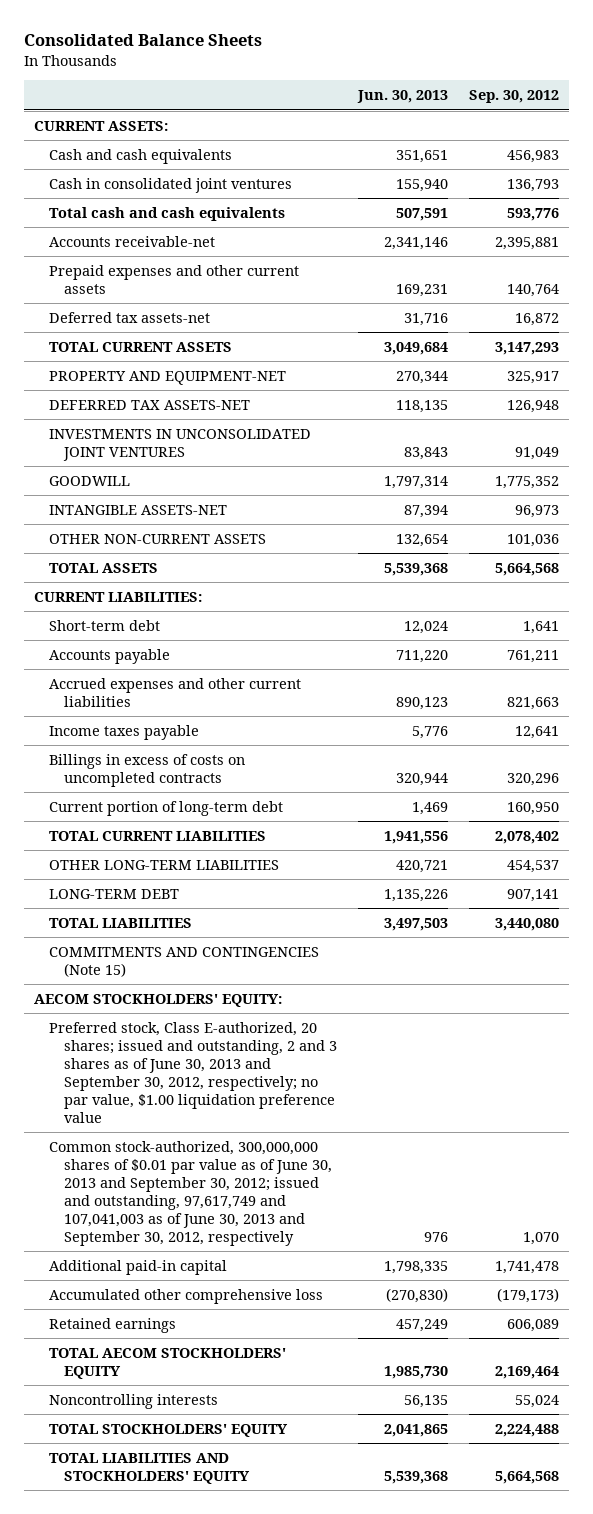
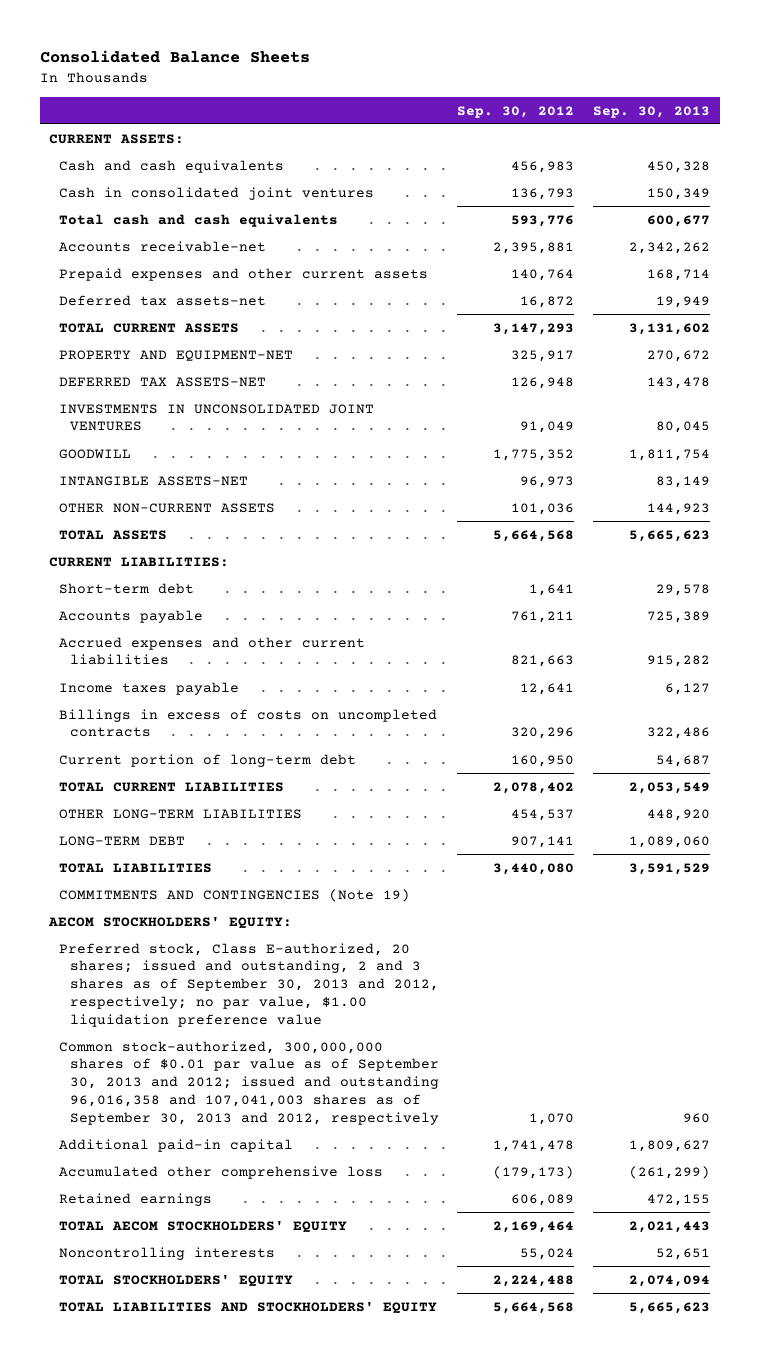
[356,90,448,104] Jun. 30, 2013 -> none
none -> [593,105,711,118] Sep. 30, 2013
[48,946,319,977] COMMITMENTS AND CONTINGENCIES (Note 15) -> [59,888,411,902] COMMITMENTS AND CONTINGENCIES (Note 19)
[48,1021,337,1123] Preferred stock, Class E-authorized, 20 shares; issued and outstanding, 2 and 3 shares as of June 30, 2013 and September 30, 2012, respectively; no par value, $1.00 liquidation preference value -> [59,942,439,1027] Preferred stock, Class E-authorized, 20 shares; issued and outstanding, 2 and 3 shares as of September 30, 2013 and 2012, respectively; no par value, $1.00 liquidation preference value
[48,1140,332,1246] Common stock-authorized, 300,000,000 shares of $0.01 par value as of June 30, 2013 and September 30, 2012; issued and outstanding, 97,617,749 and 107,041,003 as of June 30, 2013 and September 30, 2012, respectively -> [59,1040,439,1125] Common stock-authorized, 300,000,000 shares of $0.01 par value as of September 30, 2013 and 2012; issued and outstanding 96,016,358 and 107,041,003 shares as of September 30, 2013 and 2012, respectively

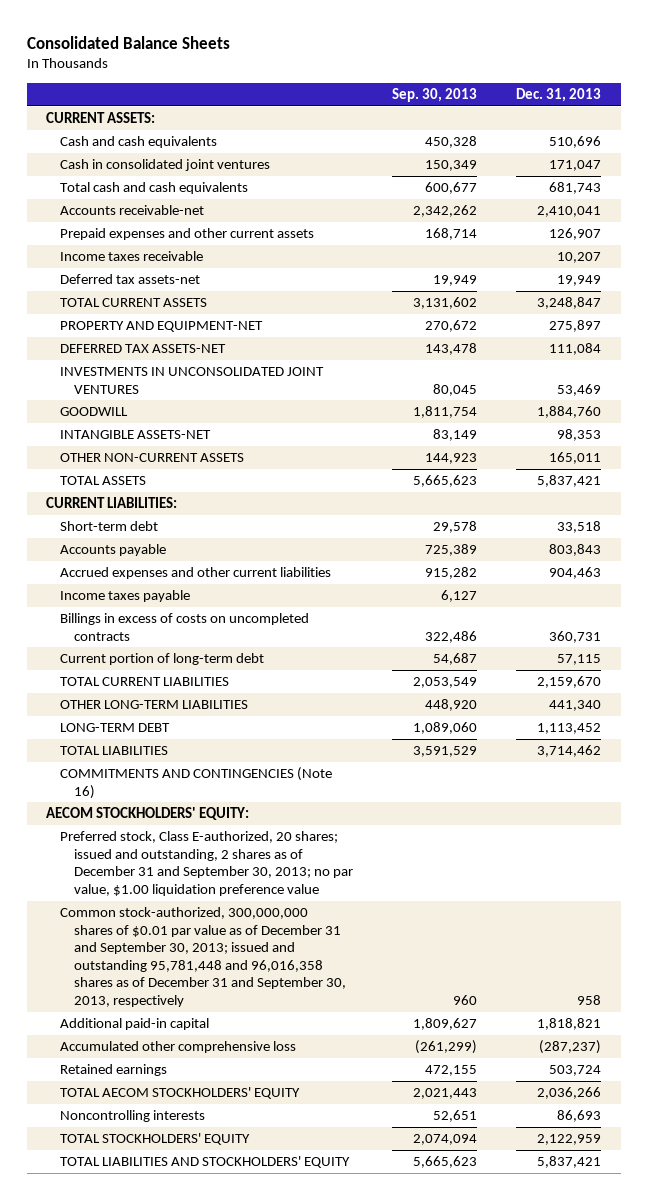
[457,105,575,118] Sep. 30, 2012 -> none
none -> [516,87,602,102] Dec. 31, 2013
none -> [60,251,204,262] Income taxes receivable
[59,888,411,902] COMMITMENTS AND CONTINGENCIES (Note 19) -> [60,767,333,799] COMMITMENTS AND CONTINGENCIES (Note 16)
[59,942,439,1027] Preferred stock, Class E-authorized, 20 shares; issued and outstanding, 2 and 3 shares as of September 30, 2013 and 2012, respectively; no par value, $1.00 liquidation preference value -> [60,831,353,896] Preferred stock, Class E-authorized, 20 shares; issued and outstanding, 2 shares as of December 31 and September 30, 2013; no par value, $1.00 liquidation preference value
[59,1040,439,1125] Common stock-authorized, 300,000,000 shares of $0.01 par value as of September 30, 2013 and 2012; issued and outstanding 96,016,358 and 107,041,003 shares as of September 30, 2013 and 2012, respectively -> [60,907,346,1007] Common stock-authorized, 300,000,000 shares of $0.01 par value as of December 31 and September 30, 2013; issued and outstanding 95,781,448 and 96,016,358 shares as of December 31 and September 30, 2013, respectively

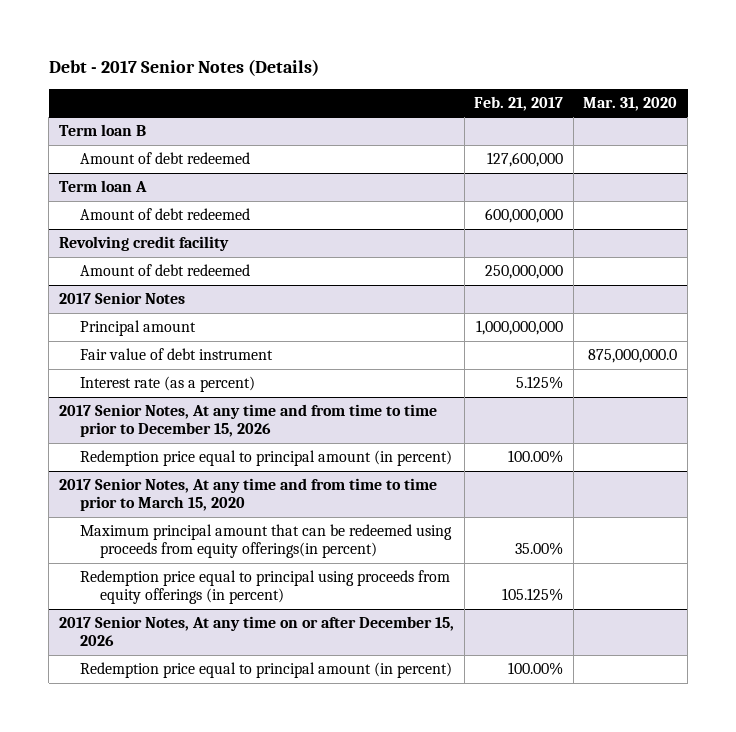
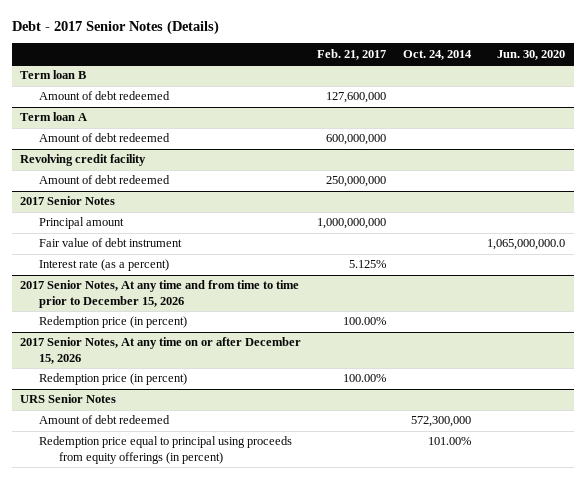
[583,96,678,111] Mar. 31, 2020 -> none
none -> [402,49,472,60] Oct. 24, 2014
none -> [497,49,566,60] Jun. 30, 2020
[58,478,437,512] 2017 Senior Notes, At any time and from time to time prior to March 15, 2020 -> none
[79,524,452,559] Maximum principal amount that can be redeemed using proceeds from equity offerings(in percent) -> none
[79,570,450,605] Redemption price equal to principal using proceeds from equity offerings (in percent) -> none
[79,450,452,467] Redemption price equal to principal amount (in percent) -> [39,316,188,329] Redemption price (in percent)
[79,662,452,679] Redemption price equal to principal amount (in percent) -> [39,373,188,386] Redemption price (in percent)
none -> [19,394,116,404] URS Senior Notes
none -> [39,415,171,425] Amount of debt redeemed
none -> [39,436,293,464] Redemption price equal to principal using proceeds from equity offerings (in percent)

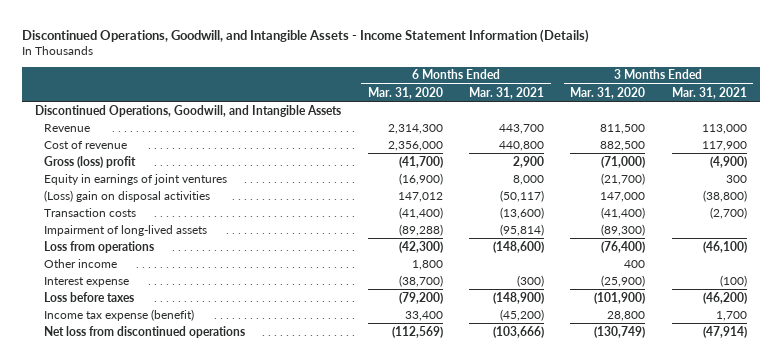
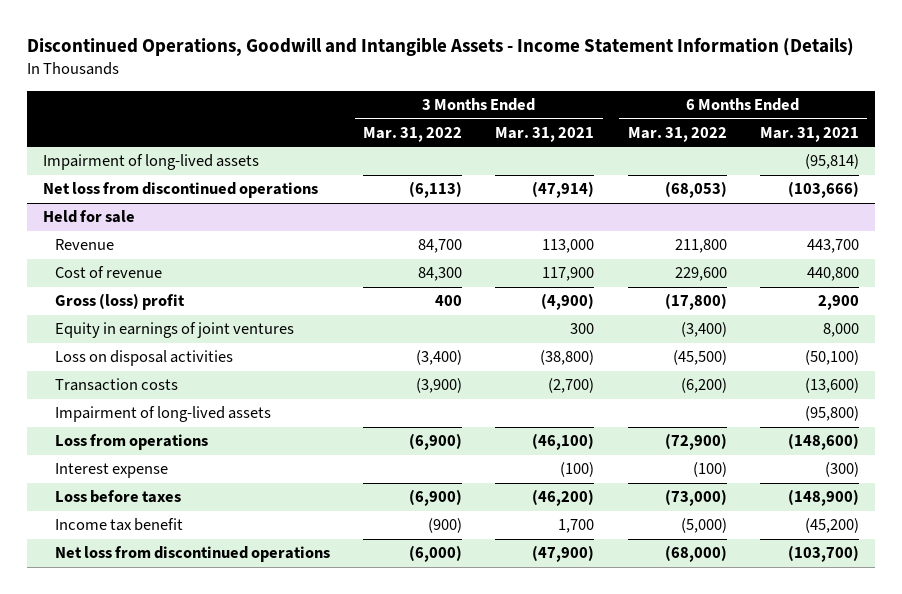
[22,28,590,43] Discontinued Operations, Goodwill, and Intangible Assets - Income Statement Information (Details) -> [26,37,854,57] Discontinued Operations, Goodwill and Intangible Assets - Income Statement Information (Details)
[367,86,443,99] Mar. 31, 2020 -> none
[570,86,646,99] Mar. 31, 2020 -> none
none -> [363,126,463,142] Mar. 31, 2022
none -> [627,126,727,142] Mar. 31, 2022
[35,104,342,117] Discontinued Operations, Goodwill, and Intangible Assets -> none
[43,224,207,236] Impairment of long-lived assets -> [43,154,260,171] Impairment of long-lived assets
[43,325,245,338] Net loss from discontinued operations -> [43,182,319,199] Net loss from discontinued operations
none -> [43,210,136,224] Held for sale
[43,189,210,202] (Loss) gain on disposal activities -> [54,350,233,367] Loss on disposal activities
[500,189,545,202] (50,117) -> [804,350,859,366] (50,100)
none -> [54,406,271,423] Impairment of long-lived assets
[43,258,117,268] Other income -> none
[43,308,194,321] Income tax expense (benefit) -> [54,518,183,532] Income tax benefit
none -> [54,546,330,563] Net loss from discontinued operations

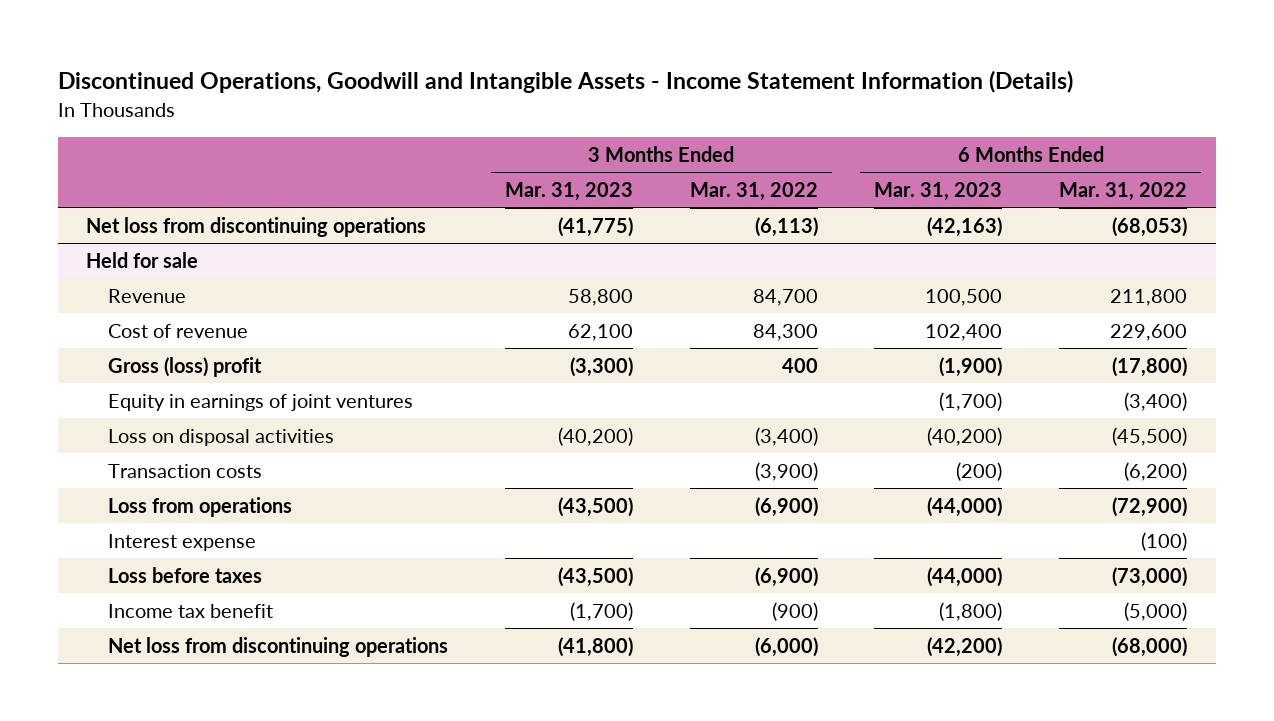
[495,126,595,142] Mar. 31, 2021 -> none
[759,126,859,142] Mar. 31, 2021 -> none
none -> [504,182,633,202] Mar. 31, 2023
none -> [874,182,1003,202] Mar. 31, 2023
[43,154,260,171] Impairment of long-lived assets -> none
[43,182,319,199] Net loss from discontinued operations -> [86,216,427,237] Net loss from discontinuing operations
[54,406,271,423] Impairment of long-lived assets -> none
[54,546,330,563] Net loss from discontinued operations -> [108,636,449,657] Net loss from discontinuing operations

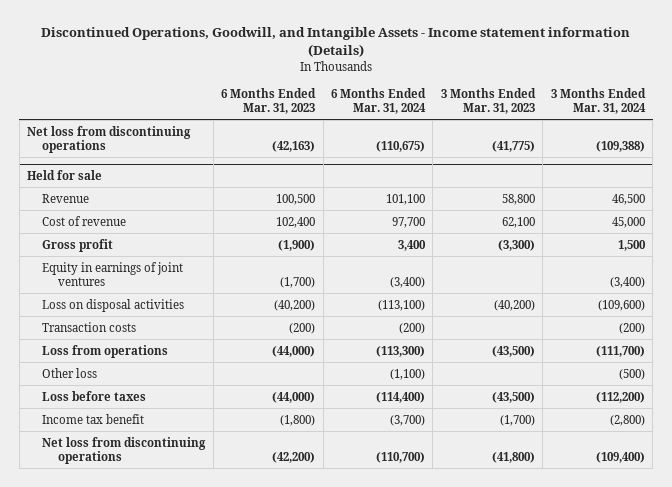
[58,70,1074,94] Discontinued Operations, Goodwill and Intangible Assets - Income Statement Information (Details) -> [40,27,630,58] Discontinued Operations, Goodwill, and Intangible Assets - Income statement information (Details)
[689,182,818,202] Mar. 31, 2022 -> none
[1059,182,1188,202] Mar. 31, 2022 -> none
none -> [331,87,427,114] 6 Months Ended Mar. 31, 2024
none -> [550,87,646,114] 3 Months Ended Mar. 31, 2024
[108,356,263,377] Gross (loss) profit -> [42,238,114,252] Gross profit
[108,533,257,551] Interest expense -> none
none -> [42,367,98,378] Other loss

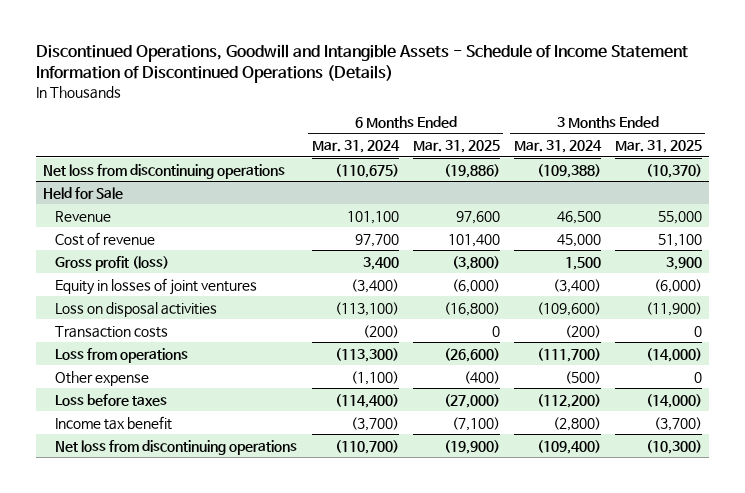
[40,27,630,58] Discontinued Operations, Goodwill, and Intangible Assets - Income statement information (Details) -> [35,43,688,84] Discontinued Operations, Goodwill and Intangible Assets - Schedule of Income Statement Information of Discontinued Operations (Details)
[221,87,317,114] 6 Months Ended Mar. 31, 2023 -> none
[440,87,536,114] 3 Months Ended Mar. 31, 2023 -> none
none -> [412,140,500,154] Mar. 31, 2025
none -> [614,140,702,154] Mar. 31, 2025
[27,169,103,180] Held for sale -> [42,186,123,199] Held for Sale
[42,238,114,252] Gross profit -> [55,255,170,271] Gross profit (loss)
[42,261,184,286] Equity in earnings of joint ventures -> [55,277,258,295] Equity in losses of joint ventures
[42,367,98,378] Other loss -> [55,370,150,386] Other expense

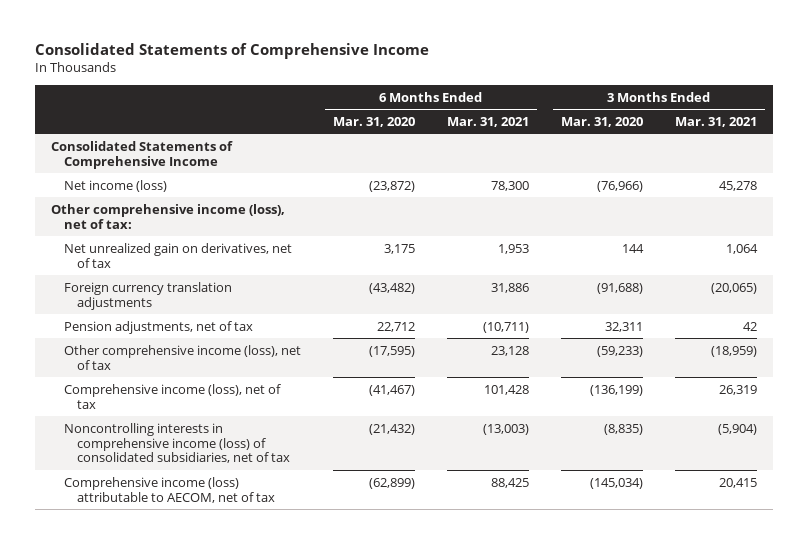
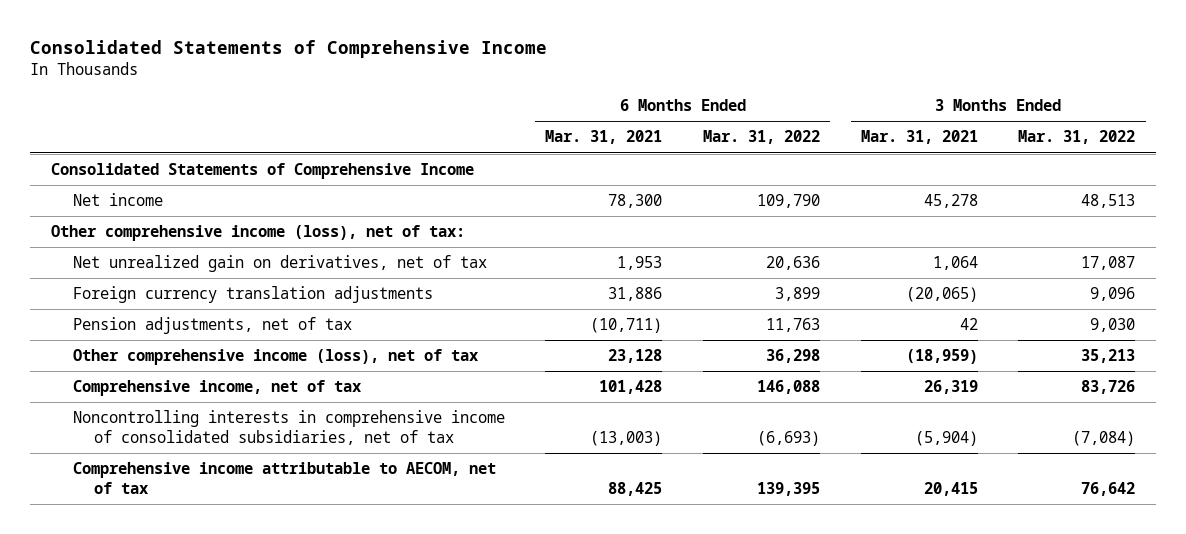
[333,116,416,127] Mar. 31, 2020 -> none
[561,116,644,127] Mar. 31, 2020 -> none
none -> [702,130,820,145] Mar. 31, 2022
none -> [1018,130,1136,145] Mar. 31, 2022
[64,179,168,192] Net income (loss) -> [72,193,163,207] Net income
[64,383,282,409] Comprehensive income (loss), net of tax -> [72,380,361,397] Comprehensive income, net of tax
[64,422,290,464] Noncontrolling interests in comprehensive income (loss) of consolidated subsidiaries, net of tax -> [72,410,505,446] Noncontrolling interests in comprehensive income of consolidated subsidiaries, net of tax
[64,476,275,503] Comprehensive income (loss) attributable to AECOM, net of tax -> [72,462,496,495] Comprehensive income attributable to AECOM, net of tax

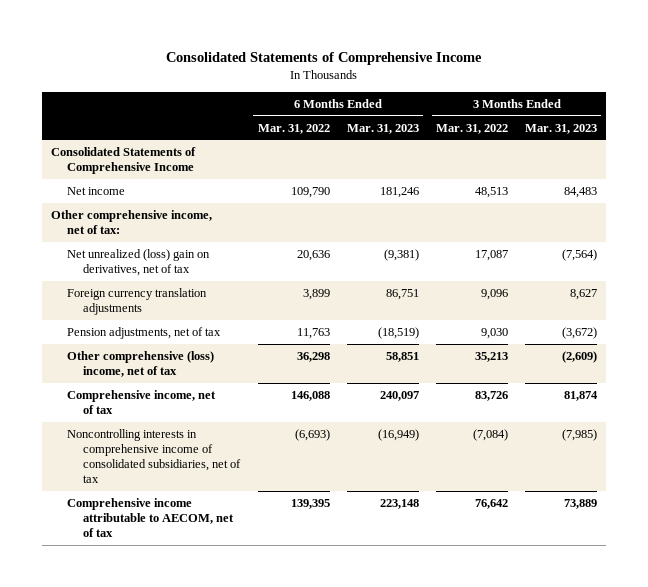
[545,130,663,145] Mar. 31, 2021 -> none
[860,130,978,145] Mar. 31, 2021 -> none
none -> [346,123,419,134] Mar. 31, 2023
none -> [525,123,598,134] Mar. 31, 2023
[50,225,465,242] Other comprehensive income (loss), net of tax: -> [50,210,212,235] Other comprehensive income, net of tax:
[72,255,487,273] Net unrealized gain on derivatives, net of tax -> [67,249,211,277] Net unrealized (loss) gain on derivatives, net of tax
[72,349,478,366] Other comprehensive income (loss), net of tax -> [67,351,215,378] Other comprehensive (loss) income, net of tax

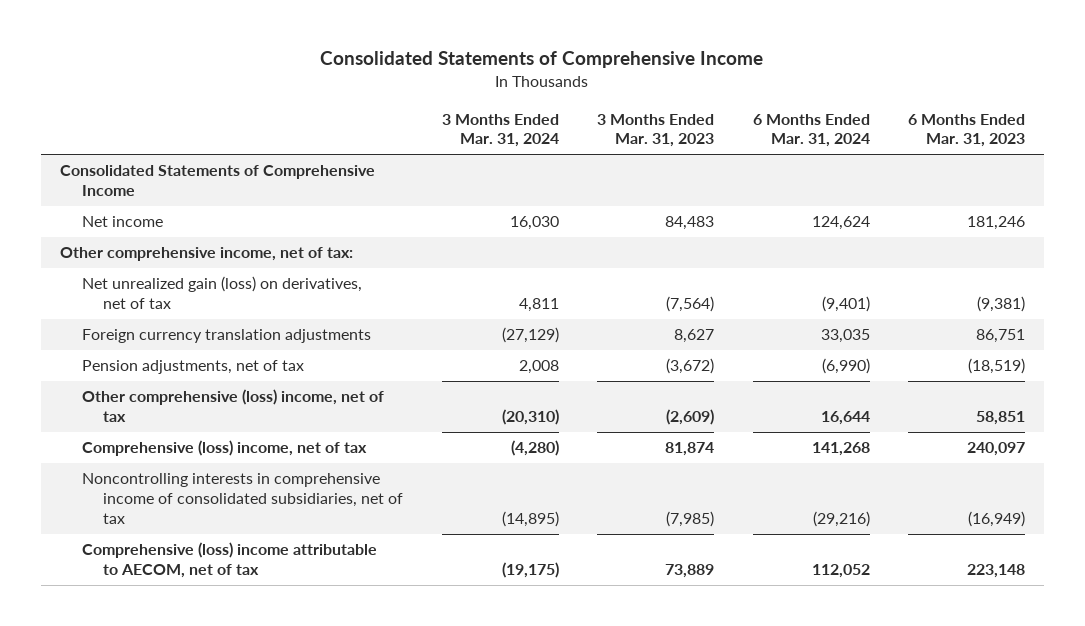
[257,123,330,134] Mar. 31, 2022 -> none
[435,123,508,134] Mar. 31, 2022 -> none
none -> [441,113,559,148] 3 Months Ended Mar. 31, 2024
none -> [752,113,870,148] 6 Months Ended Mar. 31, 2024
[67,249,211,277] Net unrealized (loss) gain on derivatives, net of tax -> [81,276,362,310] Net unrealized gain (loss) on derivatives, net of tax
[67,390,217,415] Comprehensive income, net of tax -> [81,440,367,457] Comprehensive (loss) income, net of tax
[67,498,235,538] Comprehensive income attributable to AECOM, net of tax -> [81,542,377,579] Comprehensive (loss) income attributable to AECOM, net of tax

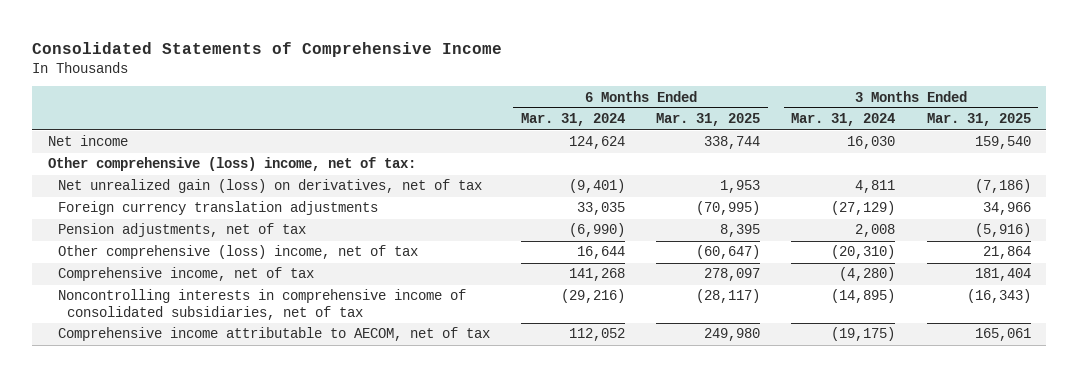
[597,113,715,148] 3 Months Ended Mar. 31, 2023 -> none
[908,113,1026,148] 6 Months Ended Mar. 31, 2023 -> none
none -> [656,113,761,127] Mar. 31, 2025
none -> [926,113,1031,127] Mar. 31, 2025
[59,165,375,197] Consolidated Statements of Comprehensive Income -> none
[59,247,353,262] Other comprehensive income, net of tax: -> [47,157,416,172] Other comprehensive (loss) income, net of tax:
[81,440,367,457] Comprehensive (loss) income, net of tax -> [57,267,314,282] Comprehensive income, net of tax
[81,542,377,579] Comprehensive (loss) income attributable to AECOM, net of tax -> [57,327,490,342] Comprehensive income attributable to AECOM, net of tax

